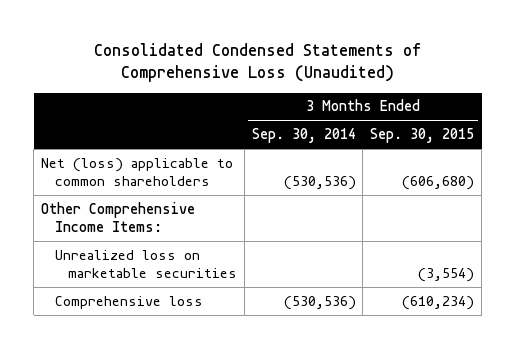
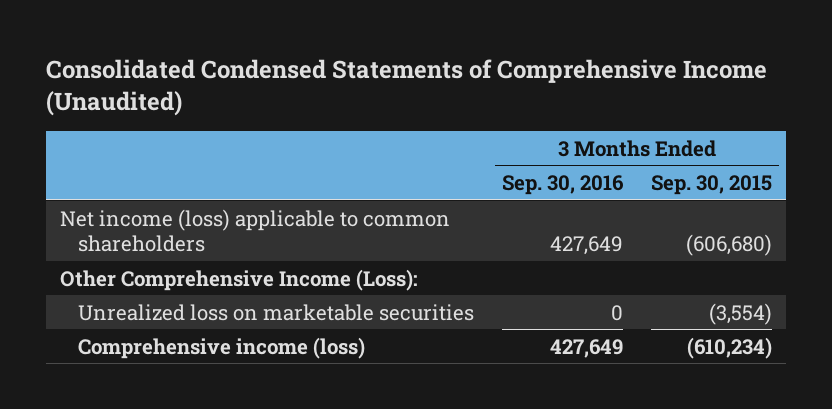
[93,43,422,83] Consolidated Condensed Statements of Comprehensive Loss (Unaudited) -> [46,59,768,117] Consolidated Condensed Statements of Comprehensive Income (Unaudited)
[251,128,356,144] Sep. 30, 2014 -> none
none -> [501,174,624,195] Sep. 30, 2016
[41,157,234,187] Net (loss) applicable to common shareholders -> [60,208,451,253] Net income (loss) applicable to common shareholders
[41,201,196,233] Other Comprehensive Income Items: -> [60,268,419,291] Other Comprehensive Income (Loss):
[54,295,203,309] Comprehensive loss -> [78,336,366,359] Comprehensive income (loss)

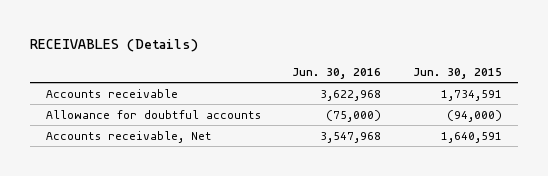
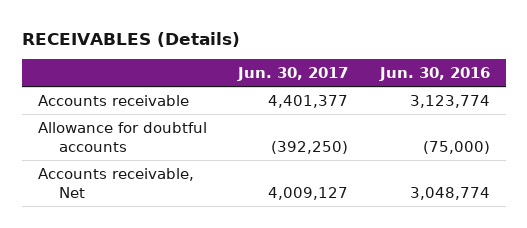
[413,67,503,79] Jun. 30, 2015 -> none
none -> [237,67,349,82] Jun. 30, 2017
[320,89,382,101] 3,622,968 -> [409,94,490,108] 3,123,774
[320,131,382,143] 3,547,968 -> [409,186,490,200] 3,048,774

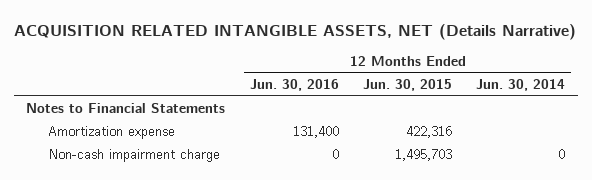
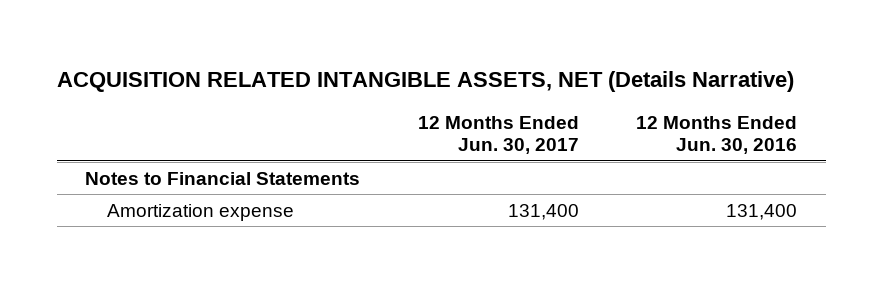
[363,79,453,92] Jun. 30, 2015 -> none
[476,79,566,92] Jun. 30, 2014 -> none
none -> [417,115,579,155] 12 Months Ended Jun. 30, 2017
[47,149,220,163] Non-cash impairment charge -> none

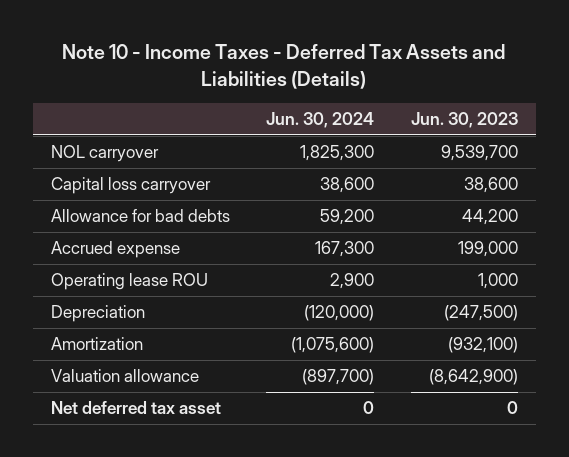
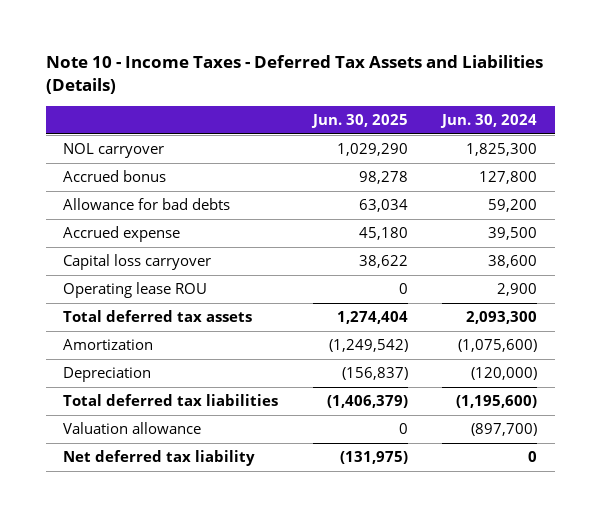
[410,112,518,129] Jun. 30, 2023 -> none
none -> [310,114,408,129] Jun. 30, 2025
none -> [62,170,166,183] Accrued bonus
[315,241,375,258] 167,300 -> [488,227,538,241] 39,500
[51,177,212,195] Capital loss carryover -> [62,254,211,271] Capital loss carryover
none -> [62,310,252,323] Total deferred tax assets
[51,305,146,323] Depreciation -> [62,367,151,383] Depreciation
none -> [62,394,278,407] Total deferred tax liabilities
[51,401,222,415] Net deferred tax asset -> [62,450,255,467] Net deferred tax liability

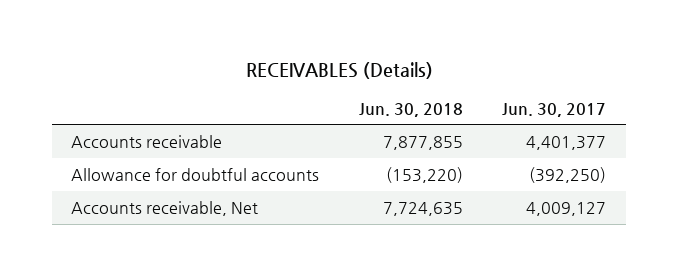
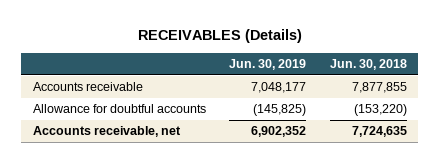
[501,102,606,117] Jun. 30, 2017 -> none
none -> [229,59,307,71] Jun. 30, 2019
[71,200,259,216] Accounts receivable, Net -> [32,126,181,138] Accounts receivable, net

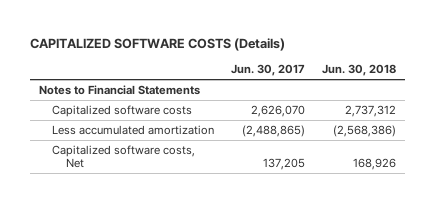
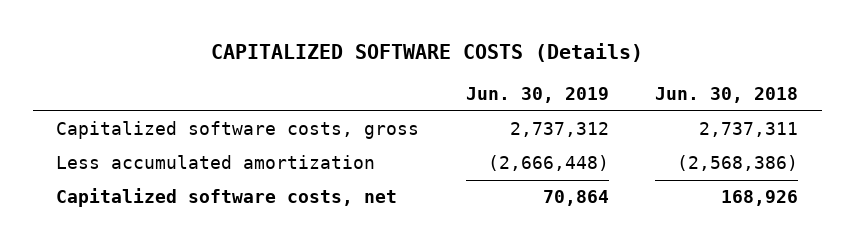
[231,64,306,77] Jun. 30, 2017 -> none
none -> [465,87,609,104] Jun. 30, 2019
[38,85,200,96] Notes to Financial Statements -> none
[52,105,193,118] Capitalized software costs -> [55,121,419,140] Capitalized software costs, gross
[345,105,397,118] 2,737,312 -> [699,122,799,138] 2,737,311
[52,145,196,169] Capitalized software costs, Net -> [55,188,397,208] Capitalized software costs, net

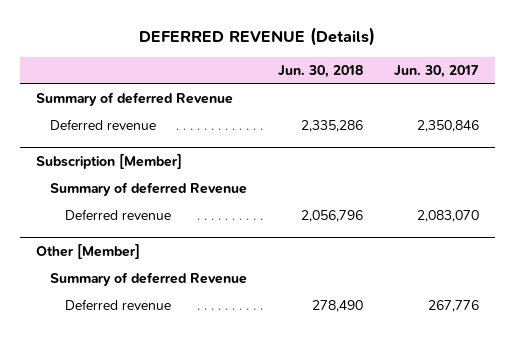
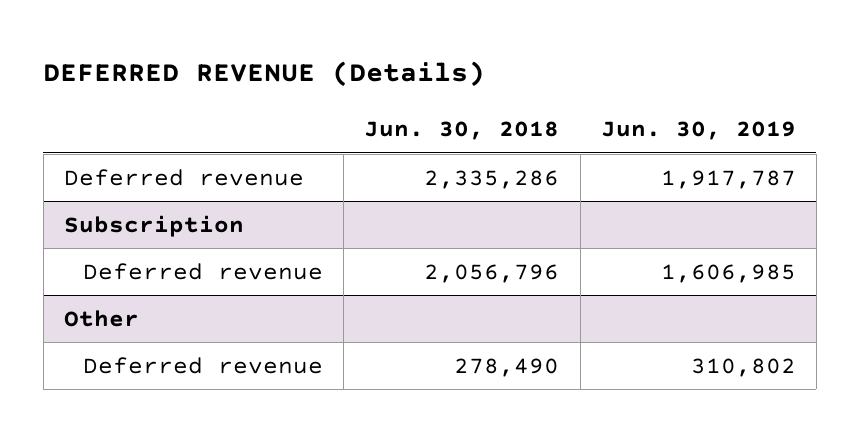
[394,64,480,78] Jun. 30, 2017 -> none
none -> [600,121,796,141] Jun. 30, 2019
[35,92,233,107] Summary of deferred Revenue -> none
[50,182,248,197] Summary of deferred Revenue -> none
[35,154,182,170] Subscription [Member] -> [63,214,244,237] Subscription
[50,272,248,287] Summary of deferred Revenue -> none
[35,244,140,260] Other [Member] -> [63,309,139,327] Other

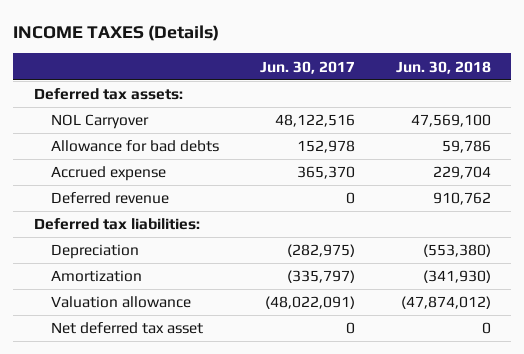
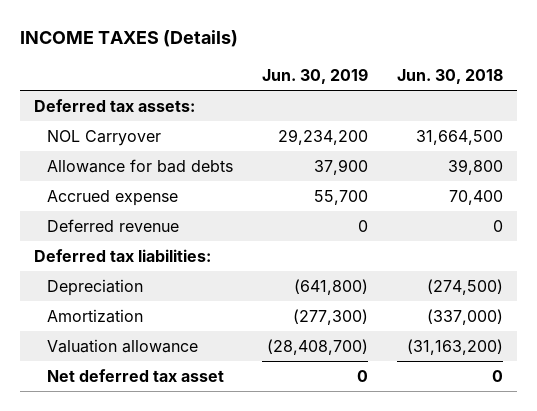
[260,60,356,74] Jun. 30, 2017 -> none
none -> [261,67,368,84] Jun. 30, 2019
[410,114,491,128] 47,569,100 -> [415,129,503,145] 31,664,500
[441,140,491,154] 59,786 -> [447,158,503,175] 39,800
[432,166,491,180] 229,704 -> [448,189,503,205] 70,400
[432,192,491,206] 910,762 -> [492,219,503,232] 0
[422,244,491,258] (553,380) -> [426,278,503,295] (274,500)
[422,270,491,284] (341,930) -> [426,308,503,325] (337,000)
[400,296,491,310] (47,874,012) -> [406,338,503,355] (31,163,200)

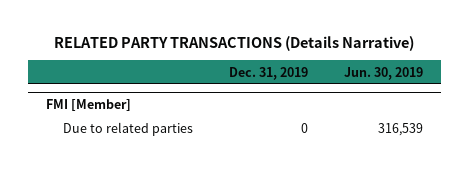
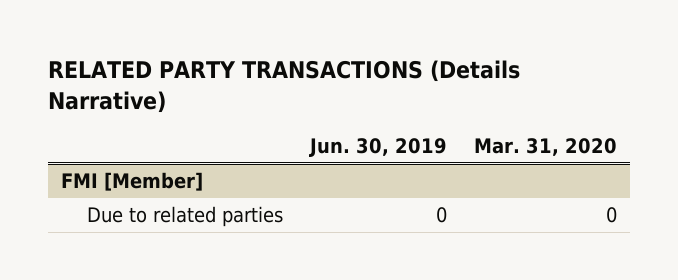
[228,66,308,80] Dec. 31, 2019 -> none
none -> [473,137,617,156] Mar. 31, 2020
[377,123,423,137] 316,539 -> [435,207,447,224] 0

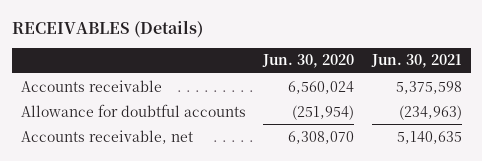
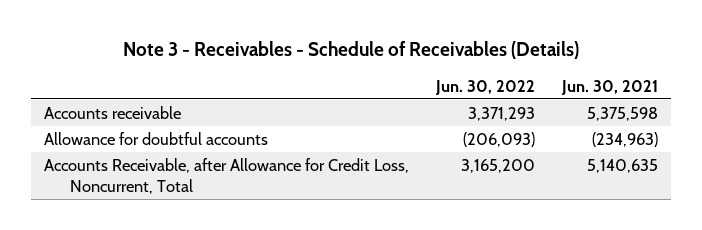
[11,19,203,38] RECEIVABLES (Details) -> [123,41,580,60] Note 3 - Receivables - Schedule of Receivables (Details)
[262,54,355,69] Jun. 30, 2020 -> none
none -> [435,79,536,95] Jun. 30, 2022
[20,129,193,144] Accounts receivable, net -> [44,157,410,195] Accounts Receivable, after Allowance for Credit Loss, Noncurrent, Total

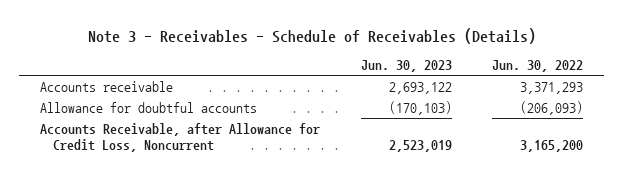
[560,79,658,95] Jun. 30, 2021 -> none
none -> [360,60,452,73] Jun. 30, 2023
[44,157,410,195] Accounts Receivable, after Allowance for Credit Loss, Noncurrent, Total -> [39,122,320,153] Accounts Receivable, after Allowance for Credit Loss, Noncurrent

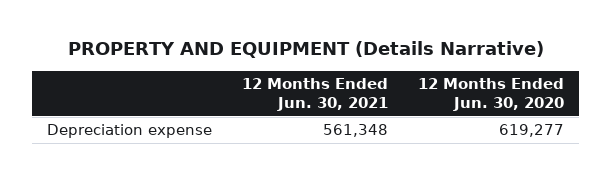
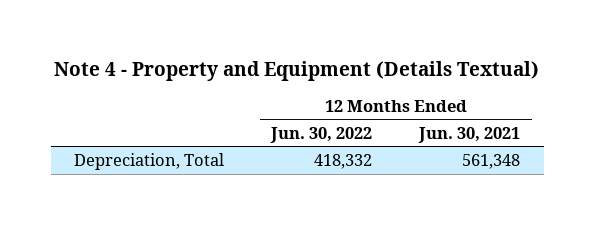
[67,41,544,59] PROPERTY AND EQUIPMENT (Details Narrative) -> [54,61,540,82] Note 4 - Property and Equipment (Details Textual)
[418,78,565,112] 12 Months Ended Jun. 30, 2020 -> none
none -> [270,126,373,143] Jun. 30, 2022
[46,124,212,139] Depreciation expense -> [74,153,225,171] Depreciation, Total

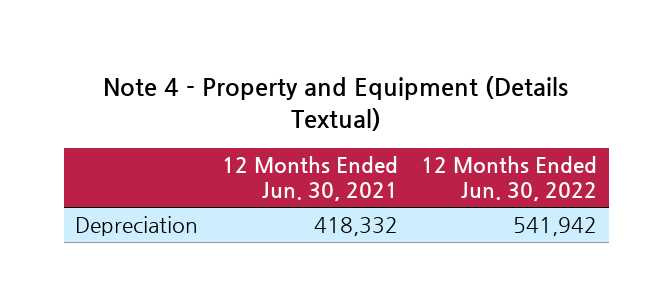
[74,153,225,171] Depreciation, Total -> [75,216,199,237] Depreciation
[314,154,373,170] 418,332 -> [513,217,598,237] 541,942
[462,154,521,170] 561,348 -> [313,217,398,237] 418,332

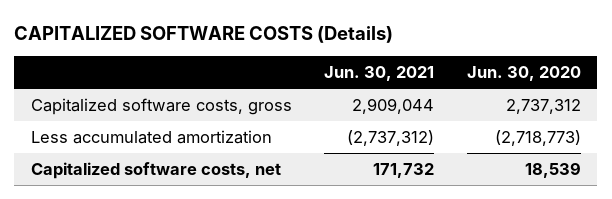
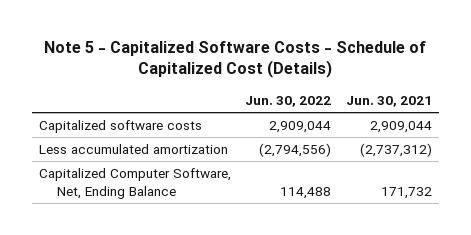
[14,25,394,43] CAPITALIZED SOFTWARE COSTS (Details) -> [44,40,427,79] Note 5 - Capitalized Software Costs - Schedule of Capitalized Cost (Details)
[466,66,581,82] Jun. 30, 2020 -> none
none -> [245,95,332,107] Jun. 30, 2022
[30,98,292,116] Capitalized software costs, gross -> [38,119,202,133] Capitalized software costs
[30,162,281,180] Capitalized software costs, net -> [38,167,231,199] Capitalized Computer Software, Net, Ending Balance

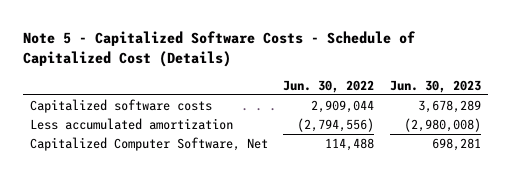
[345,95,432,107] Jun. 30, 2021 -> none
none -> [389,79,481,93] Jun. 30, 2023
[38,167,231,199] Capitalized Computer Software, Net, Ending Balance -> [30,137,269,152] Capitalized Computer Software, Net

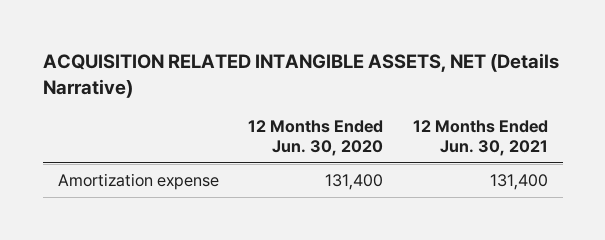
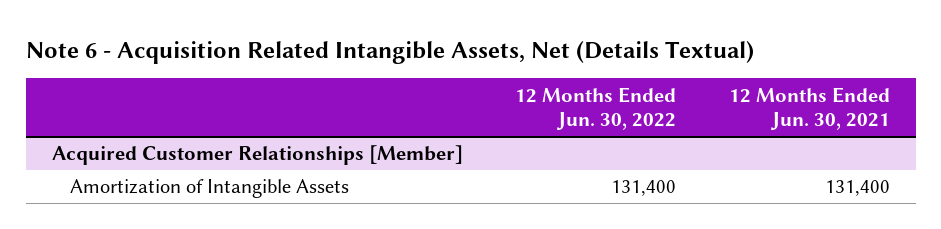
[42,53,559,98] ACQUISITION RELATED INTANGIBLE ASSETS, NET (Details Narrative) -> [25,40,754,64] Note 6 - Acquisition Related Intangible Assets, Net (Details Textual)
[248,120,384,157] 12 Months Ended Jun. 30, 2020 -> none
none -> [515,86,677,131] 12 Months Ended Jun. 30, 2022
none -> [51,145,463,166] Acquired Customer Relationships [Member]
[57,173,219,191] Amortization expense -> [69,179,349,199] Amortization of Intangible Assets

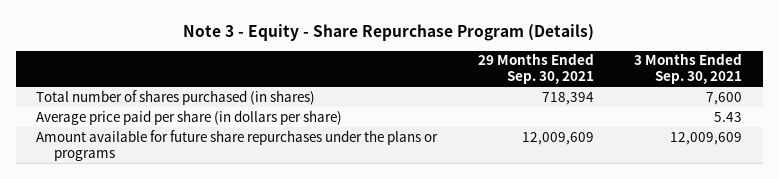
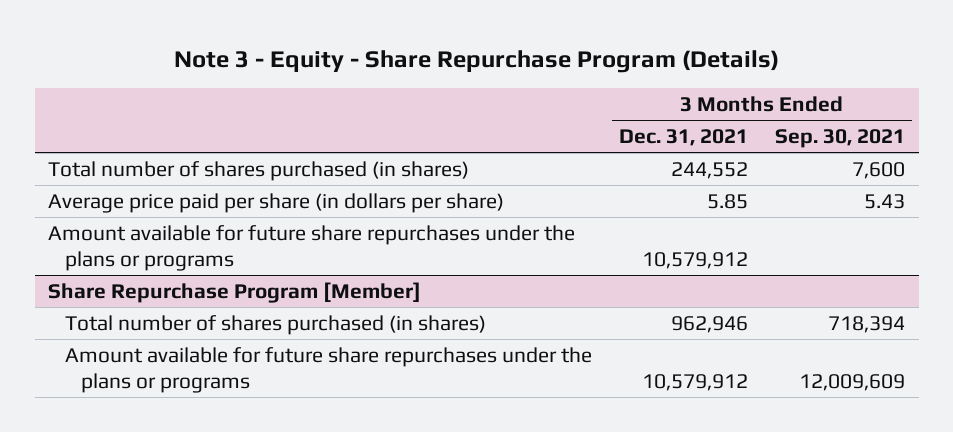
[477,53,594,85] 29 Months Ended Sep. 30, 2021 -> none
none -> [618,129,748,147] Dec. 31, 2021
none -> [48,224,576,271] Amount available for future share repurchases under the plans or programs
none -> [48,281,422,303] Share Repurchase Program [Member]
none -> [64,314,486,335] Total number of shares purchased (in shares)

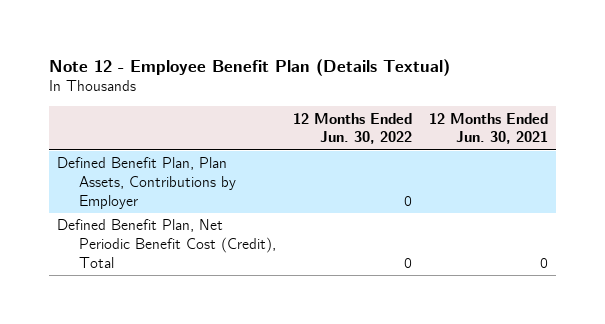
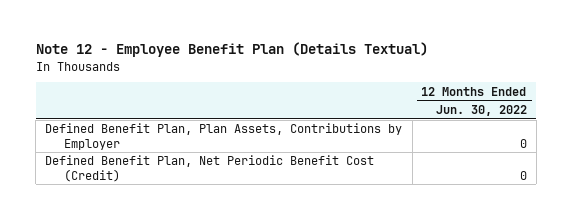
[428,112,548,145] 12 Months Ended Jun. 30, 2021 -> none
[57,219,276,268] Defined Benefit Plan, Net Periodic Benefit Cost (Credit), Total -> [45,155,375,182] Defined Benefit Plan, Net Periodic Benefit Cost (Credit)

